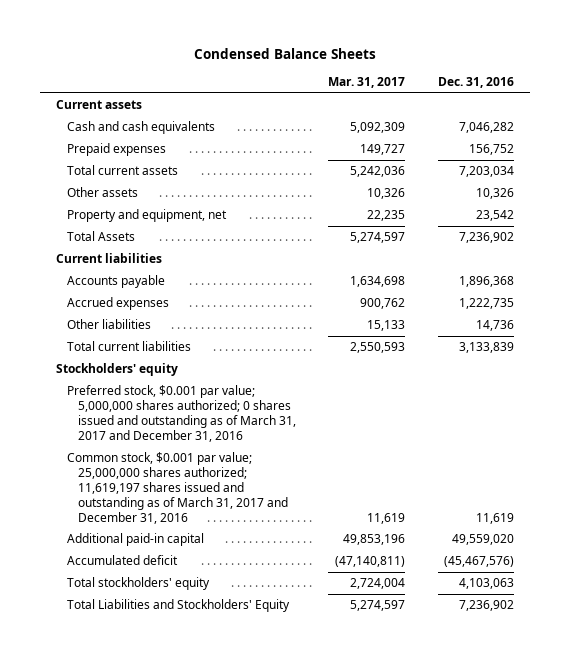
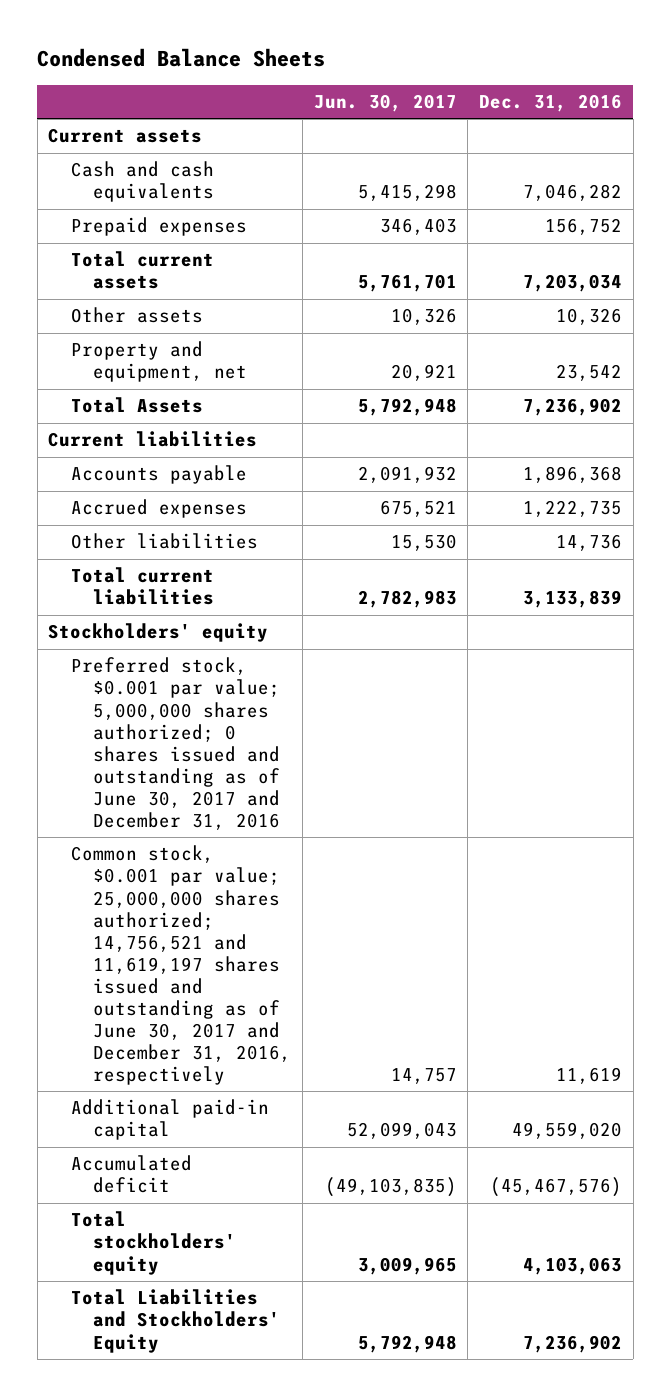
[328,76,406,88] Mar. 31, 2017 -> none
none -> [313,94,457,113] Jun. 30, 2017
[67,385,296,442] Preferred stock, $0.001 par value; 5,000,000 shares authorized; 0 shares issued and outstanding as of March 31, 2017 and December 31, 2016 -> [70,657,280,830] Preferred stock, $0.001 par value; 5,000,000 shares authorized; 0 shares issued and outstanding as of June 30, 2017 and December 31, 2016
[67,452,288,524] Common stock, $0.001 par value; 25,000,000 shares authorized; 11,619,197 shares issued and outstanding as of March 31, 2017 and December 31, 2016 -> [70,845,291,1086] Common stock, $0.001 par value; 25,000,000 shares authorized; 14,756,521 and 11,619,197 shares issued and outstanding as of June 30, 2017 and December 31, 2016, respectively

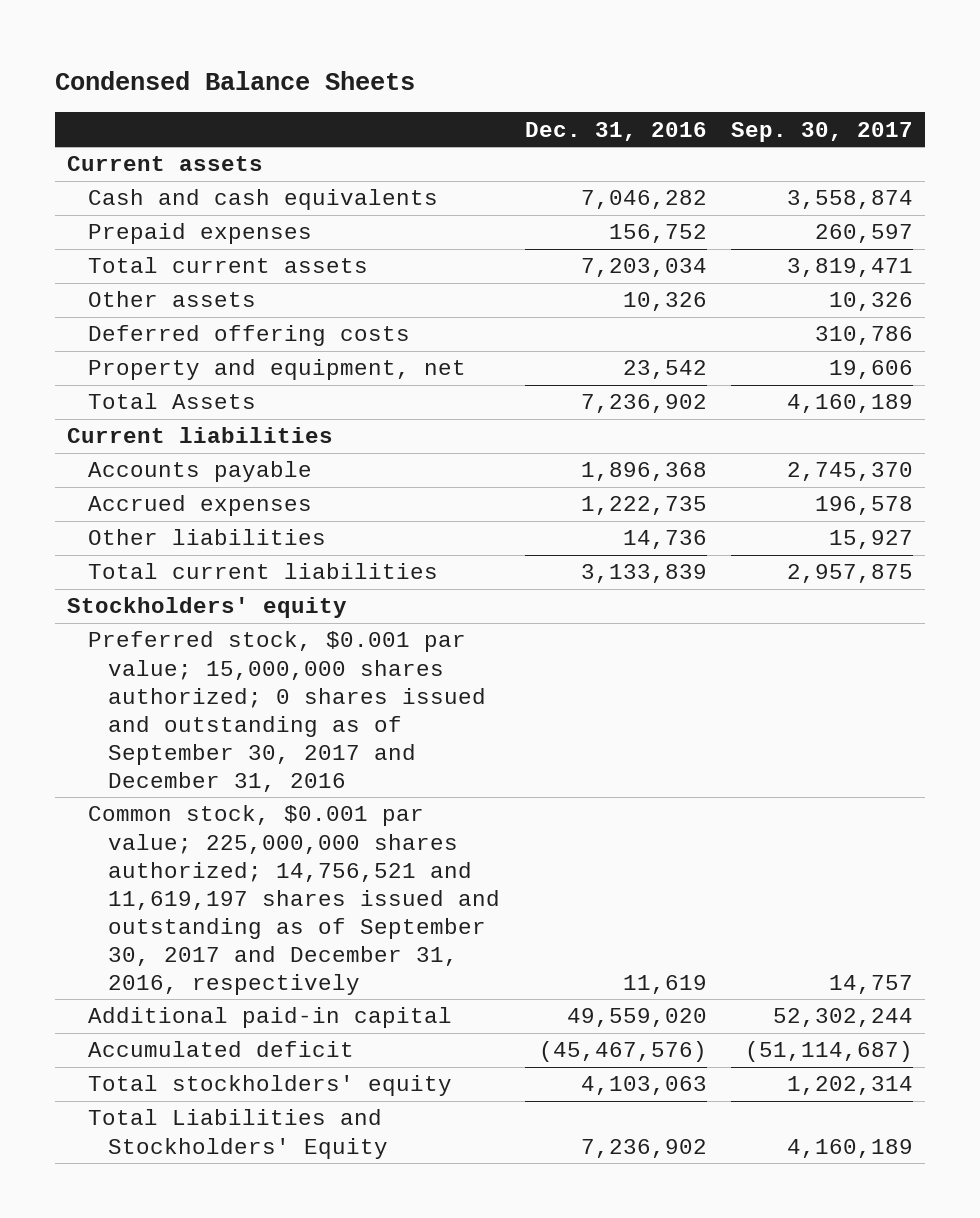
[313,94,457,113] Jun. 30, 2017 -> none
none -> [730,121,913,142] Sep. 30, 2017
none -> [87,325,410,347] Deferred offering costs
[70,657,280,830] Preferred stock, $0.001 par value; 5,000,000 shares authorized; 0 shares issued and outstanding as of June 30, 2017 and December 31, 2016 -> [87,631,487,792] Preferred stock, $0.001 par value; 15,000,000 shares authorized; 0 shares issued and outstanding as of September 30, 2017 and December 31, 2016
[70,845,291,1086] Common stock, $0.001 par value; 25,000,000 shares authorized; 14,756,521 and 11,619,197 shares issued and outstanding as of June 30, 2017 and December 31, 2016, respectively -> [87,805,501,995] Common stock, $0.001 par value; 225,000,000 shares authorized; 14,756,521 and 11,619,197 shares issued and outstanding as of September 30, 2017 and December 31, 2016, respectively

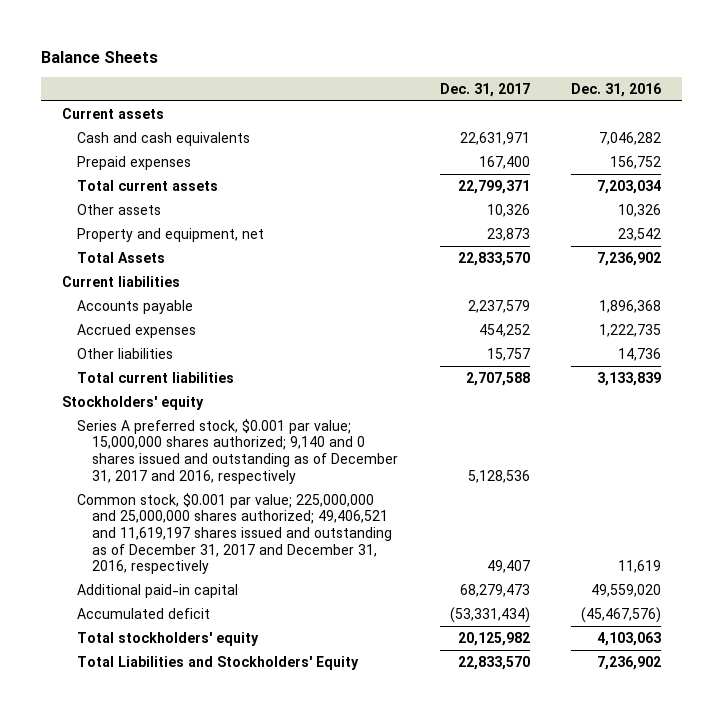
[55,70,416,90] Condensed Balance Sheets -> [41,51,159,64] Balance Sheets
[730,121,913,142] Sep. 30, 2017 -> none
none -> [439,82,530,97] Dec. 31, 2017
[87,325,410,347] Deferred offering costs -> none
[87,631,487,792] Preferred stock, $0.001 par value; 15,000,000 shares authorized; 0 shares issued and outstanding as of September 30, 2017 and December 31, 2016 -> [77,418,398,484] Series A preferred stock, $0.001 par value; 15,000,000 shares authorized; 9,140 and 0 shares issued and outstanding as of December 31, 2017 and 2016, respectively
[87,805,501,995] Common stock, $0.001 par value; 225,000,000 shares authorized; 14,756,521 and 11,619,197 shares issued and outstanding as of September 30, 2017 and December 31, 2016, respectively -> [77,492,392,575] Common stock, $0.001 par value; 225,000,000 and 25,000,000 shares authorized; 49,406,521 and 11,619,197 shares issued and outstanding as of December 31, 2017 and December 31, 2016, respectively

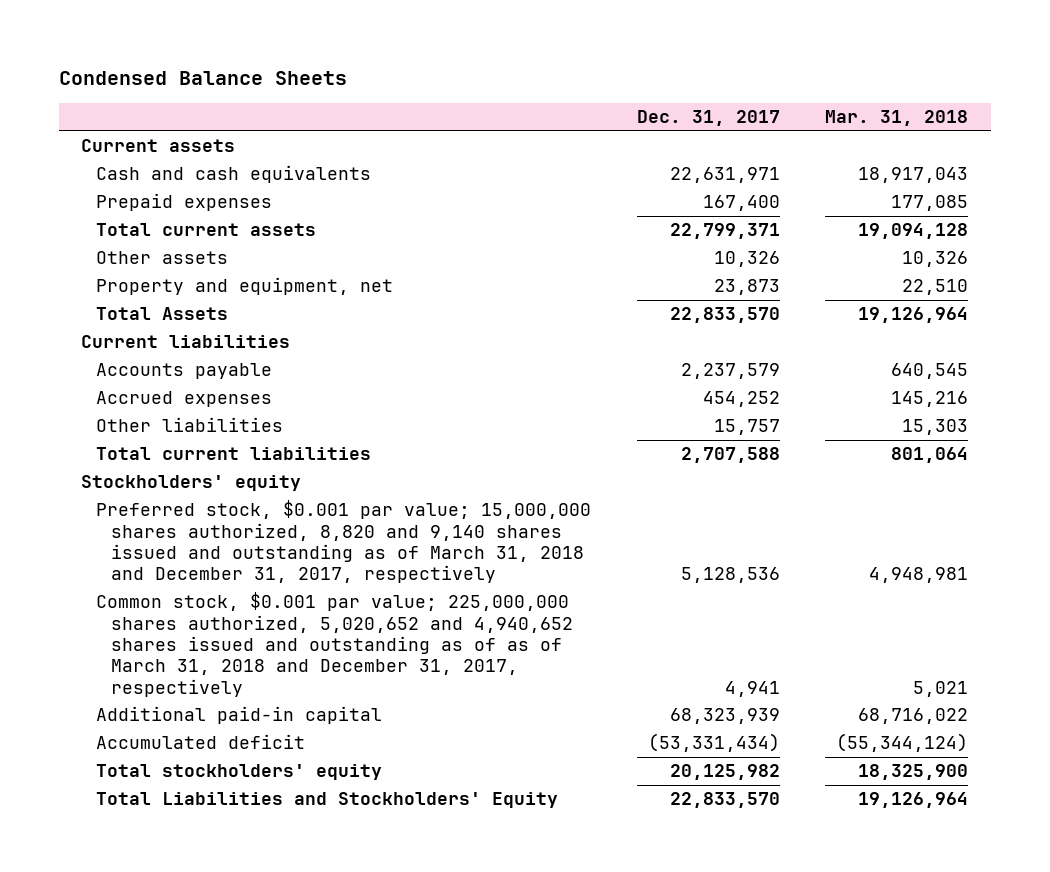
[41,51,159,64] Balance Sheets -> [58,71,347,86] Condensed Balance Sheets
[571,82,662,97] Dec. 31, 2016 -> none
none -> [825,109,969,126] Mar. 31, 2018
[77,418,398,484] Series A preferred stock, $0.001 par value; 15,000,000 shares authorized; 9,140 and 0 shares issued and outstanding as of December 31, 2017 and 2016, respectively -> [96,500,592,584] Preferred stock, $0.001 par value; 15,000,000 shares authorized, 8,820 and 9,140 shares issued and outstanding as of March 31, 2018 and December 31, 2017, respectively
[77,492,392,575] Common stock, $0.001 par value; 225,000,000 and 25,000,000 shares authorized; 49,406,521 and 11,619,197 shares issued and outstanding as of December 31, 2017 and December 31, 2016, respectively -> [96,592,573,697] Common stock, $0.001 par value; 225,000,000 shares authorized, 5,020,652 and 4,940,652 shares issued and outstanding as of as of March 31, 2018 and December 31, 2017, respectively
[486,560,530,574] 49,407 -> [724,680,780,697] 4,941
[459,583,530,597] 68,279,473 -> [669,708,780,725] 68,323,939

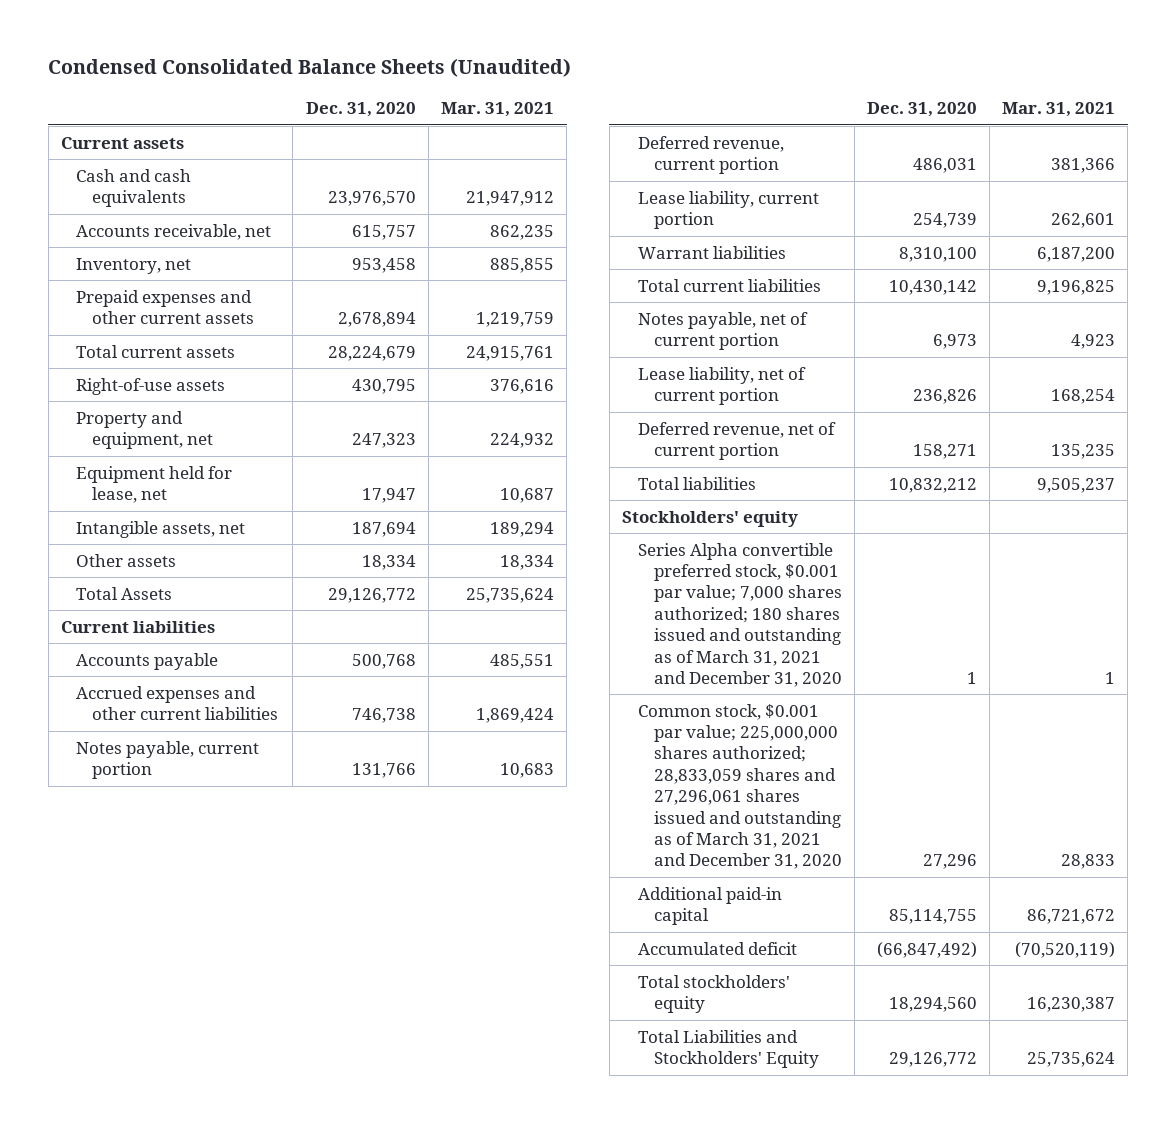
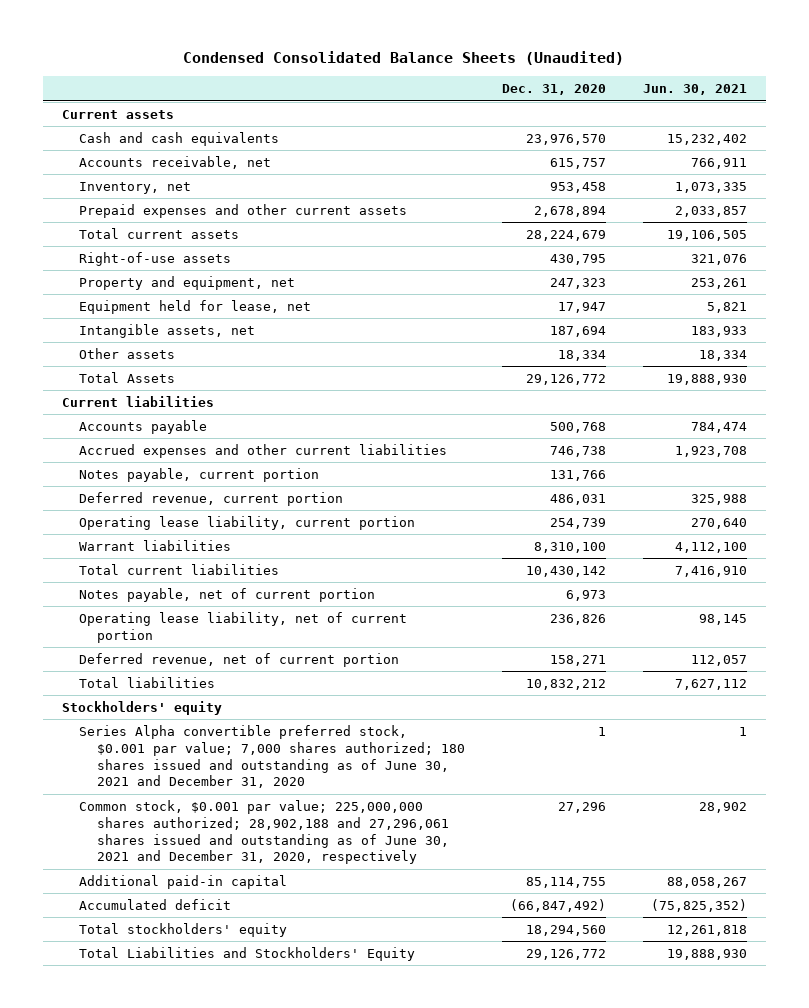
[441,102,555,118] Mar. 31, 2021 -> none
none -> [642,84,747,96] Jun. 30, 2021
[637,190,819,230] Lease liability, current portion -> [79,515,416,530] Operating lease liability, current portion
[637,366,806,406] Lease liability, net of current portion -> [79,611,408,643] Operating lease liability, net of current portion
[637,542,842,687] Series Alpha convertible preferred stock, $0.001 par value; 7,000 shares authorized; 180 shares issued and outstanding as of March 31, 2021 and December 31, 2020 -> [79,724,465,789] Series Alpha convertible preferred stock, $0.001 par value; 7,000 shares authorized; 180 shares issued and outstanding as of June 30, 2021 and December 31, 2020
[637,703,842,870] Common stock, $0.001 par value; 225,000,000 shares authorized; 28,833,059 shares and 27,296,061 shares issued and outstanding as of March 31, 2021 and December 31, 2020 -> [79,799,449,865] Common stock, $0.001 par value; 225,000,000 shares authorized; 28,902,188 and 27,296,061 shares issued and outstanding as of June 30, 2021 and December 31, 2020, respectively

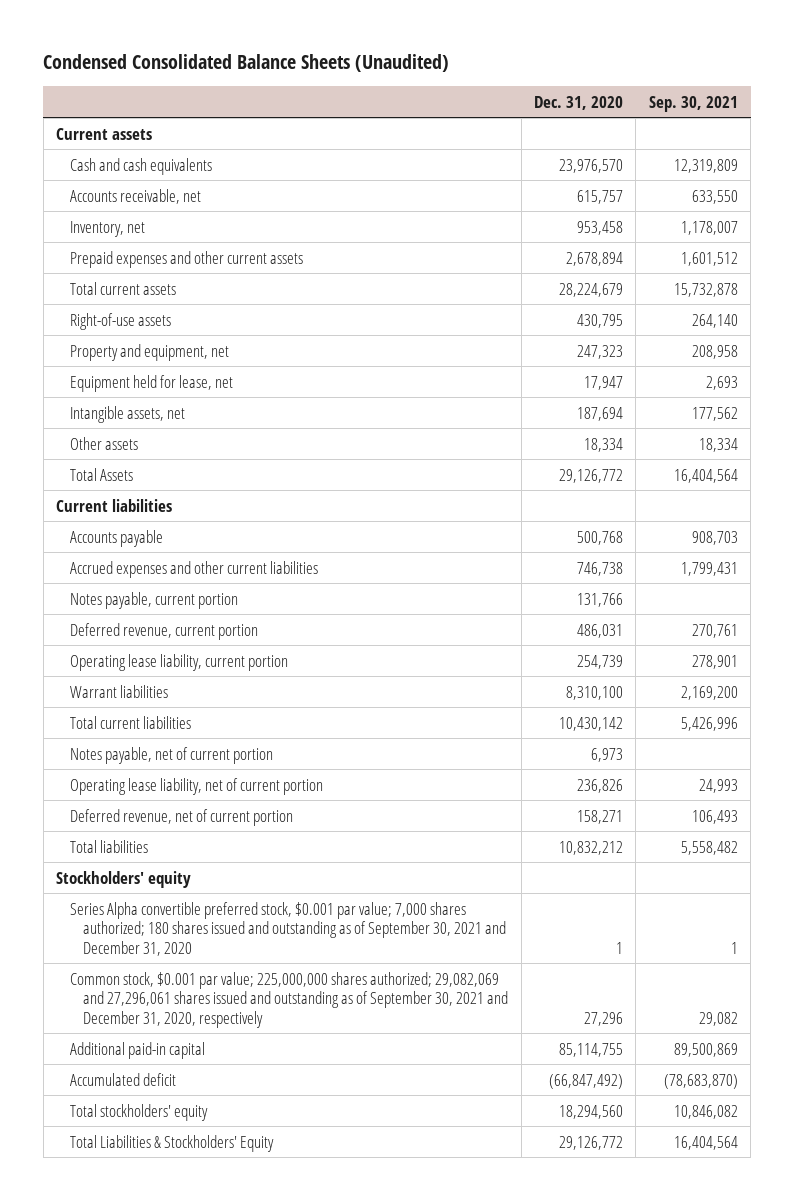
[642,84,747,96] Jun. 30, 2021 -> none
none -> [648,95,738,112] Sep. 30, 2021
[79,724,465,789] Series Alpha convertible preferred stock, $0.001 par value; 7,000 shares authorized; 180 shares issued and outstanding as of June 30, 2021 and December 31, 2020 -> [69,901,507,956] Series Alpha convertible preferred stock, $0.001 par value; 7,000 shares authorized; 180 shares issued and outstanding as of September 30, 2021 and December 31, 2020
[79,799,449,865] Common stock, $0.001 par value; 225,000,000 shares authorized; 28,902,188 and 27,296,061 shares issued and outstanding as of June 30, 2021 and December 31, 2020, respectively -> [69,971,509,1028] Common stock, $0.001 par value; 225,000,000 shares authorized; 29,082,069 and 27,296,061 shares issued and outstanding as of September 30, 2021 and December 31, 2020, respectively
[79,946,416,961] Total Liabilities and Stockholders' Equity -> [69,1134,274,1152] Total Liabilities & Stockholders' Equity

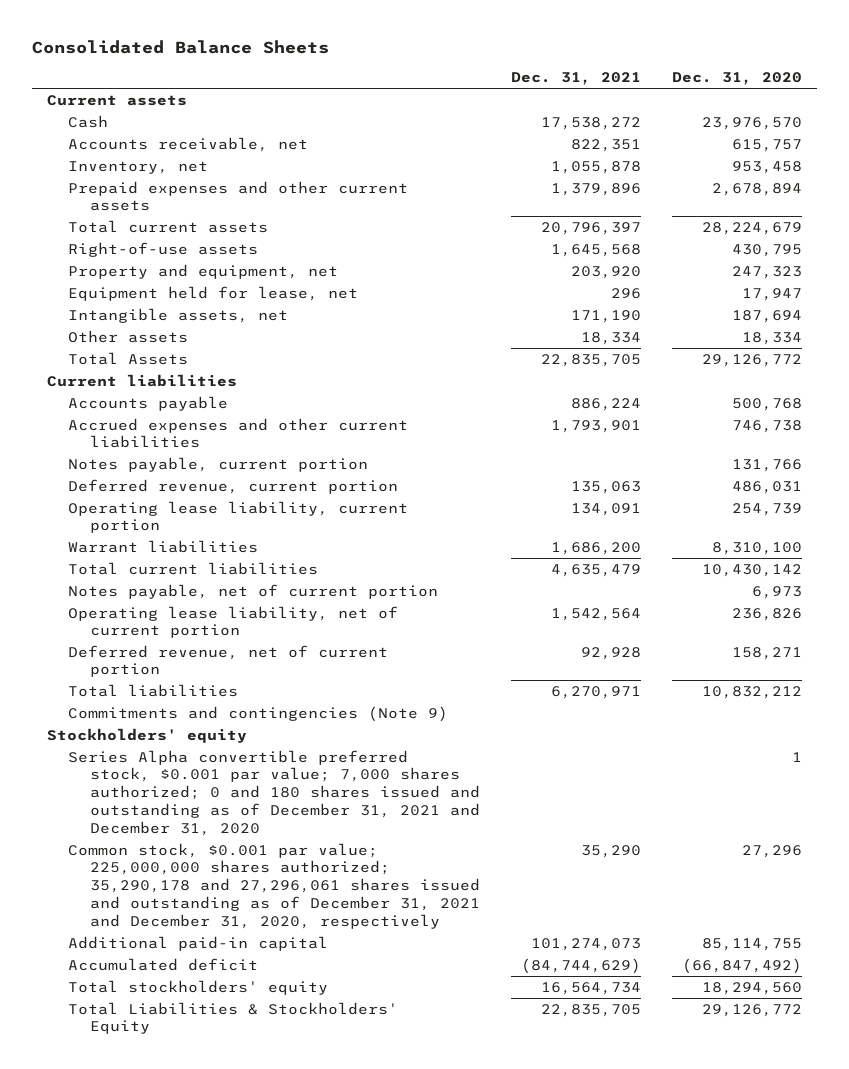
[43,54,450,73] Condensed Consolidated Balance Sheets (Unaudited) -> [31,40,329,55] Consolidated Balance Sheets
[648,95,738,112] Sep. 30, 2021 -> none
none -> [510,72,641,86] Dec. 31, 2021
[69,157,212,175] Cash and cash equivalents -> [68,114,109,128] Cash
none -> [68,705,449,722] Commitments and contingencies (Note 9)
[69,901,507,956] Series Alpha convertible preferred stock, $0.001 par value; 7,000 shares authorized; 180 shares issued and outstanding as of September 30, 2021 and December 31, 2020 -> [68,749,480,836] Series Alpha convertible preferred stock, $0.001 par value; 7,000 shares authorized; 0 and 180 shares issued and outstanding as of December 31, 2021 and December 31, 2020
[69,971,509,1028] Common stock, $0.001 par value; 225,000,000 shares authorized; 29,082,069 and 27,296,061 shares issued and outstanding as of September 30, 2021 and December 31, 2020, respectively -> [68,842,480,929] Common stock, $0.001 par value; 225,000,000 shares authorized; 35,290,178 and 27,296,061 shares issued and outstanding as of December 31, 2021 and December 31, 2020, respectively

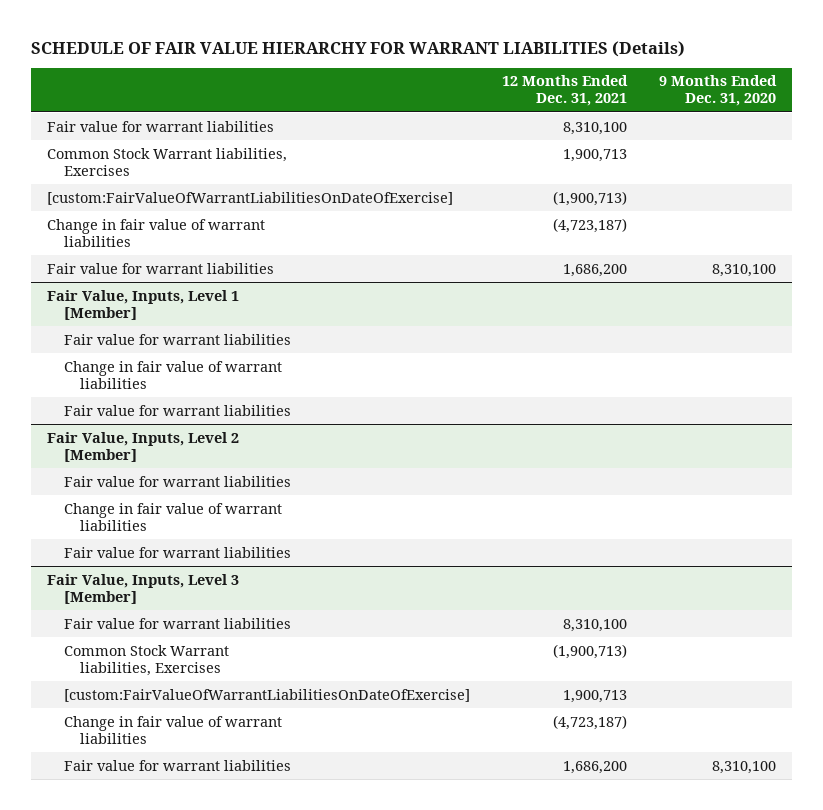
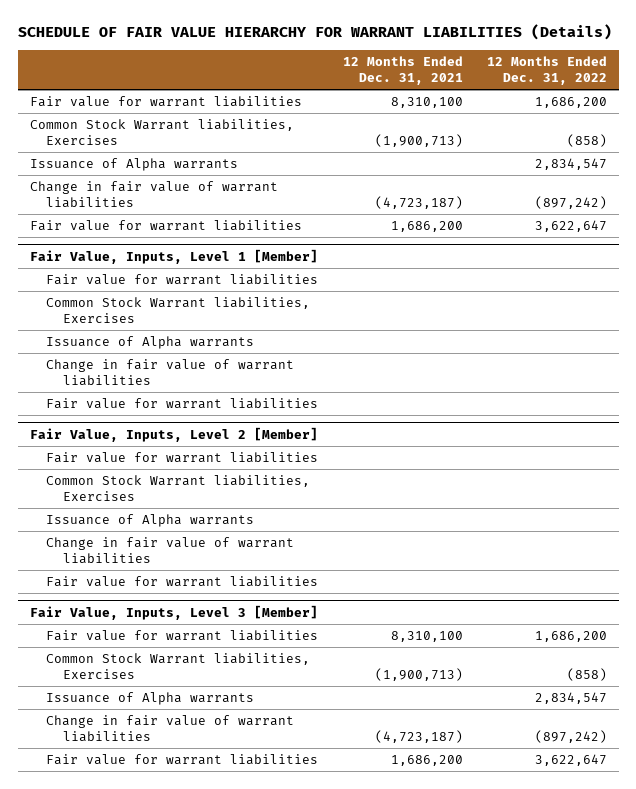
[658,75,777,107] 9 Months Ended Dec. 31, 2020 -> none
none -> [486,56,607,86] 12 Months Ended Dec. 31, 2022
[47,191,454,205] [custom:FairValueOfWarrantLiabilitiesOnDateOfExercise] -> none
[562,148,627,162] 1,900,713 -> [374,133,463,147] (1,900,713)
none -> [29,158,238,172] Issuance of Alpha warrants
none -> [46,297,311,323] Common Stock Warrant liabilities, Exercises
none -> [46,336,255,350] Issuance of Alpha warrants
none -> [46,475,311,501] Common Stock Warrant liabilities, Exercises
none -> [46,514,255,528] Issuance of Alpha warrants
[63,688,470,702] [custom:FairValueOfWarrantLiabilitiesOnDateOfExercise] -> none
none -> [46,692,255,706] Issuance of Alpha warrants

